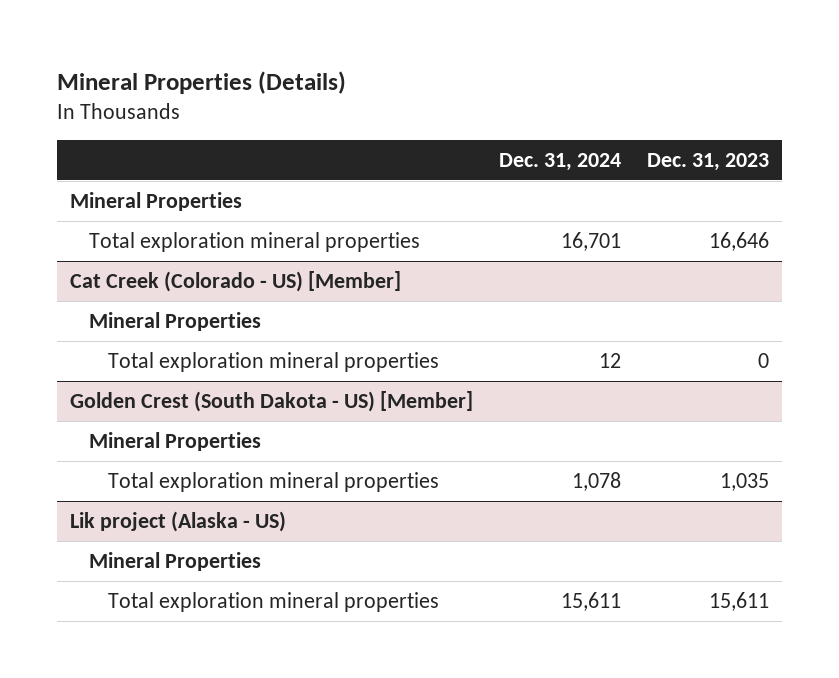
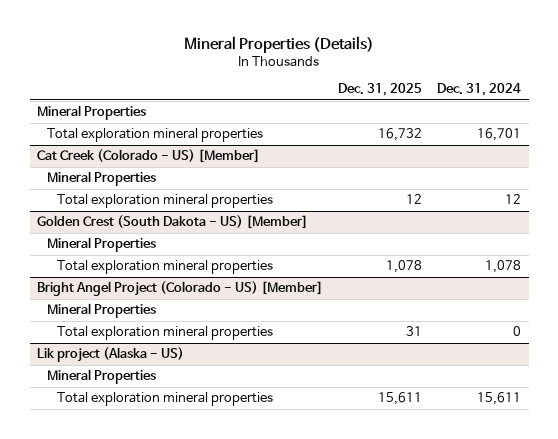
[647,153,770,172] Dec. 31, 2023 -> none
none -> [338,83,423,97] Dec. 31, 2025
none -> [37,281,324,297] Bright Angel Project (Colorado - US) [Member]
none -> [47,303,157,319] Mineral Properties
none -> [57,326,274,341] Total exploration mineral properties

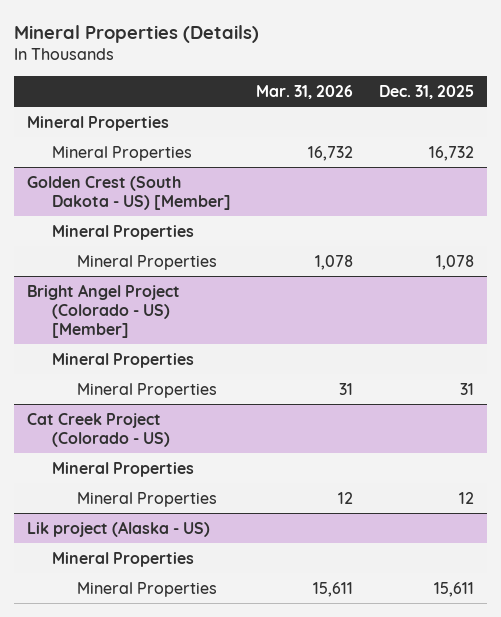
[437,83,522,97] Dec. 31, 2024 -> none
none -> [256,84,354,99] Mar. 31, 2026
[37,149,261,164] Cat Creek (Colorado - US) [Member] -> none
[47,171,157,187] Mineral Properties -> none
[57,194,274,209] Total exploration mineral properties -> none
[47,128,264,143] Total exploration mineral properties -> [51,145,192,161] Mineral Properties
[57,260,274,275] Total exploration mineral properties -> [76,254,217,270] Mineral Properties
[57,326,274,341] Total exploration mineral properties -> [76,382,217,398] Mineral Properties
none -> [26,412,170,447] Cat Creek Project (Colorado - US)
none -> [51,461,194,477] Mineral Properties
none -> [76,491,217,507] Mineral Properties
[57,392,274,407] Total exploration mineral properties -> [76,581,217,597] Mineral Properties

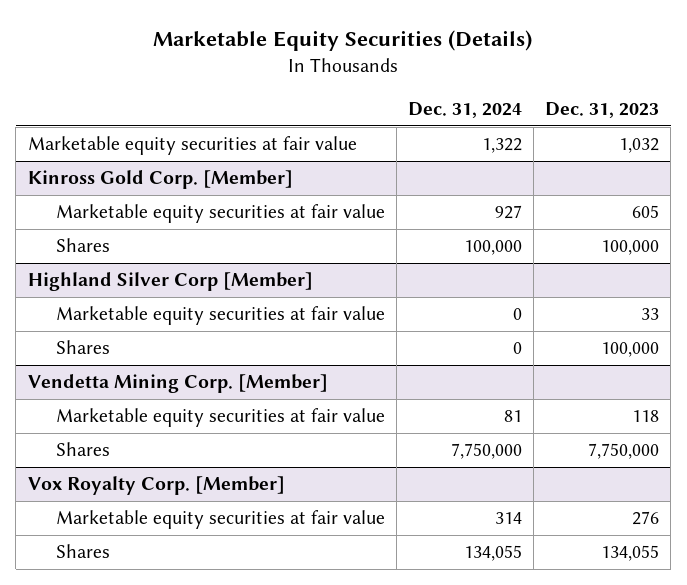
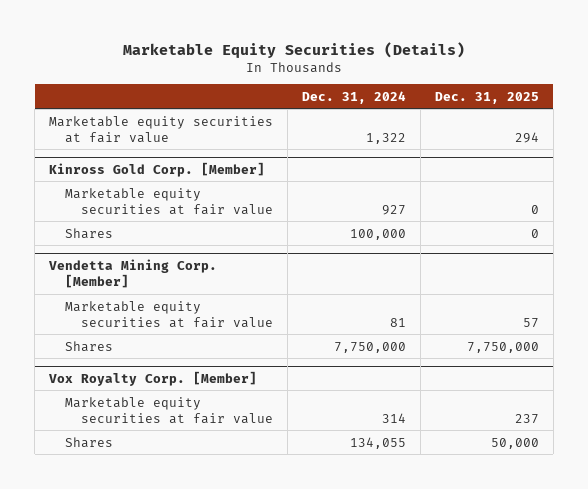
[545,101,660,118] Dec. 31, 2023 -> none
none -> [434,91,539,104] Dec. 31, 2025
[27,272,313,292] Highland Silver Corp [Member] -> none
[56,306,386,326] Marketable equity securities at fair value -> none
[56,340,111,355] Shares -> none

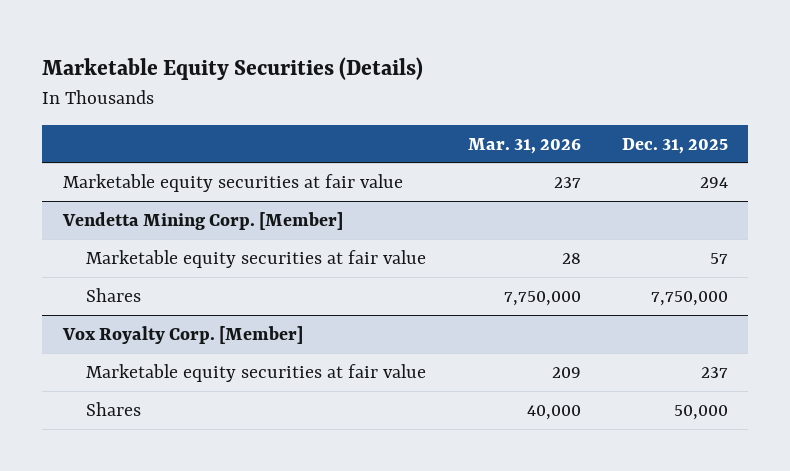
[301,90,406,104] Dec. 31, 2024 -> none
none -> [467,137,581,154] Mar. 31, 2026
[49,161,266,177] Kinross Gold Corp. [Member] -> none
[65,187,273,215] Marketable equity securities at fair value -> none
[65,227,114,239] Shares -> none

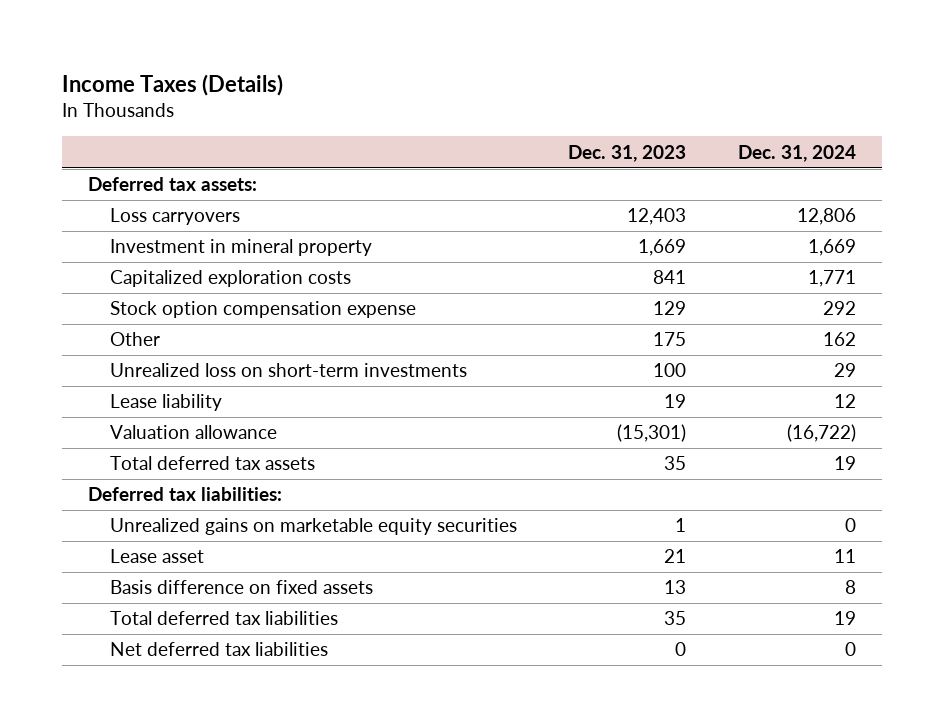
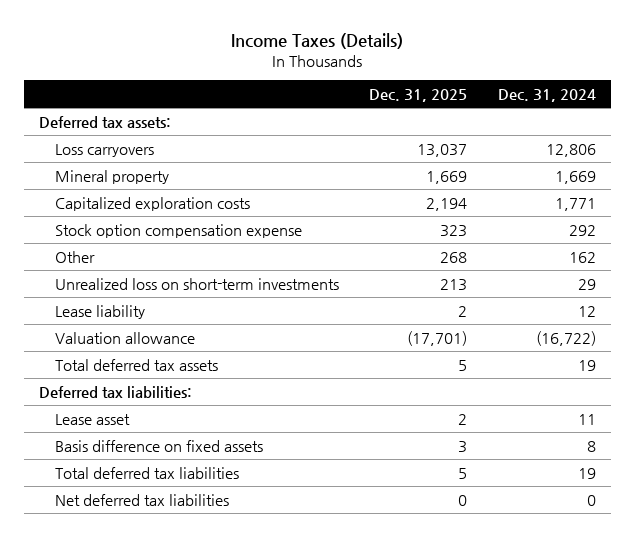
[568,144,687,162] Dec. 31, 2023 -> none
none -> [369,88,468,102] Dec. 31, 2025
[109,239,372,257] Investment in mineral property -> [55,169,170,184] Mineral property
[109,518,517,536] Unrealized gains on marketable equity securities -> none

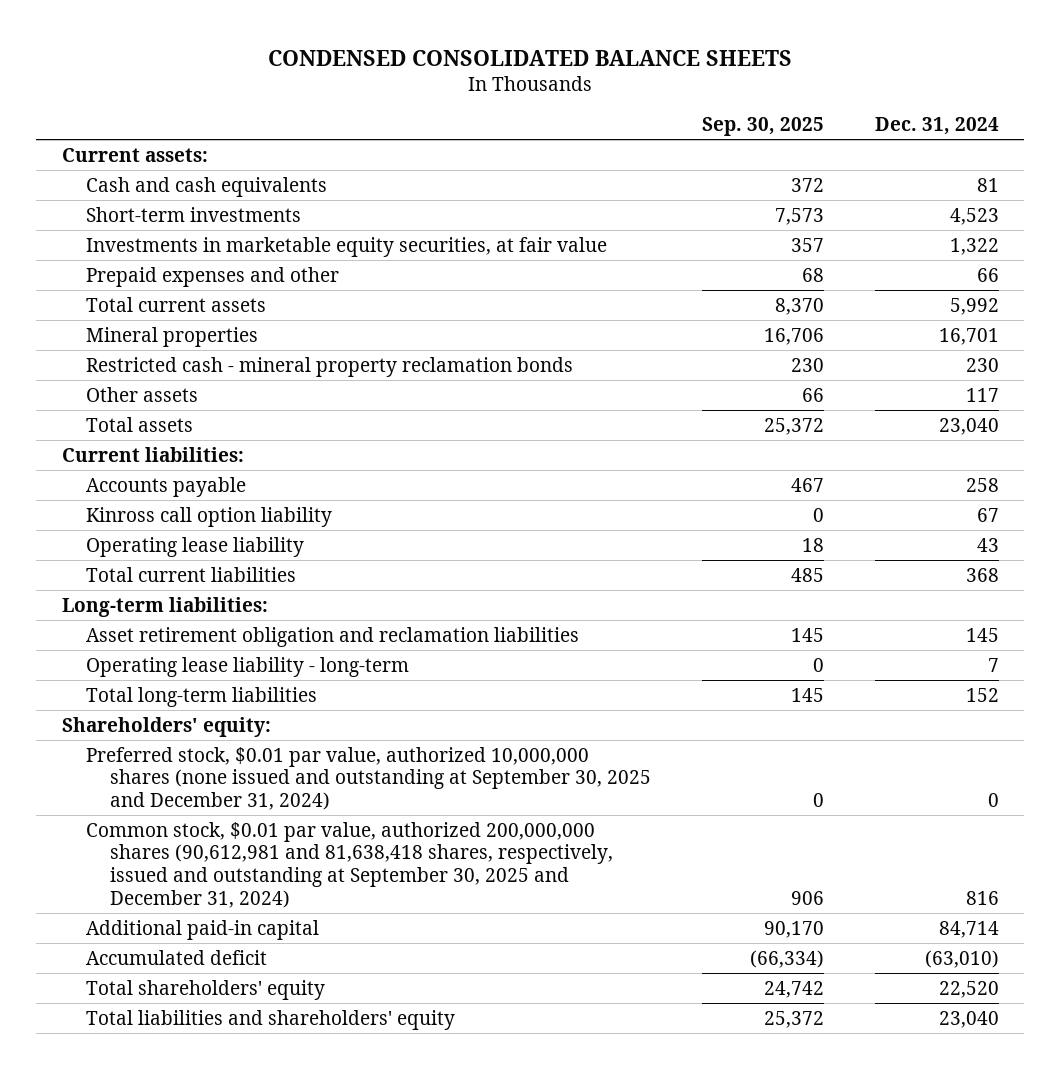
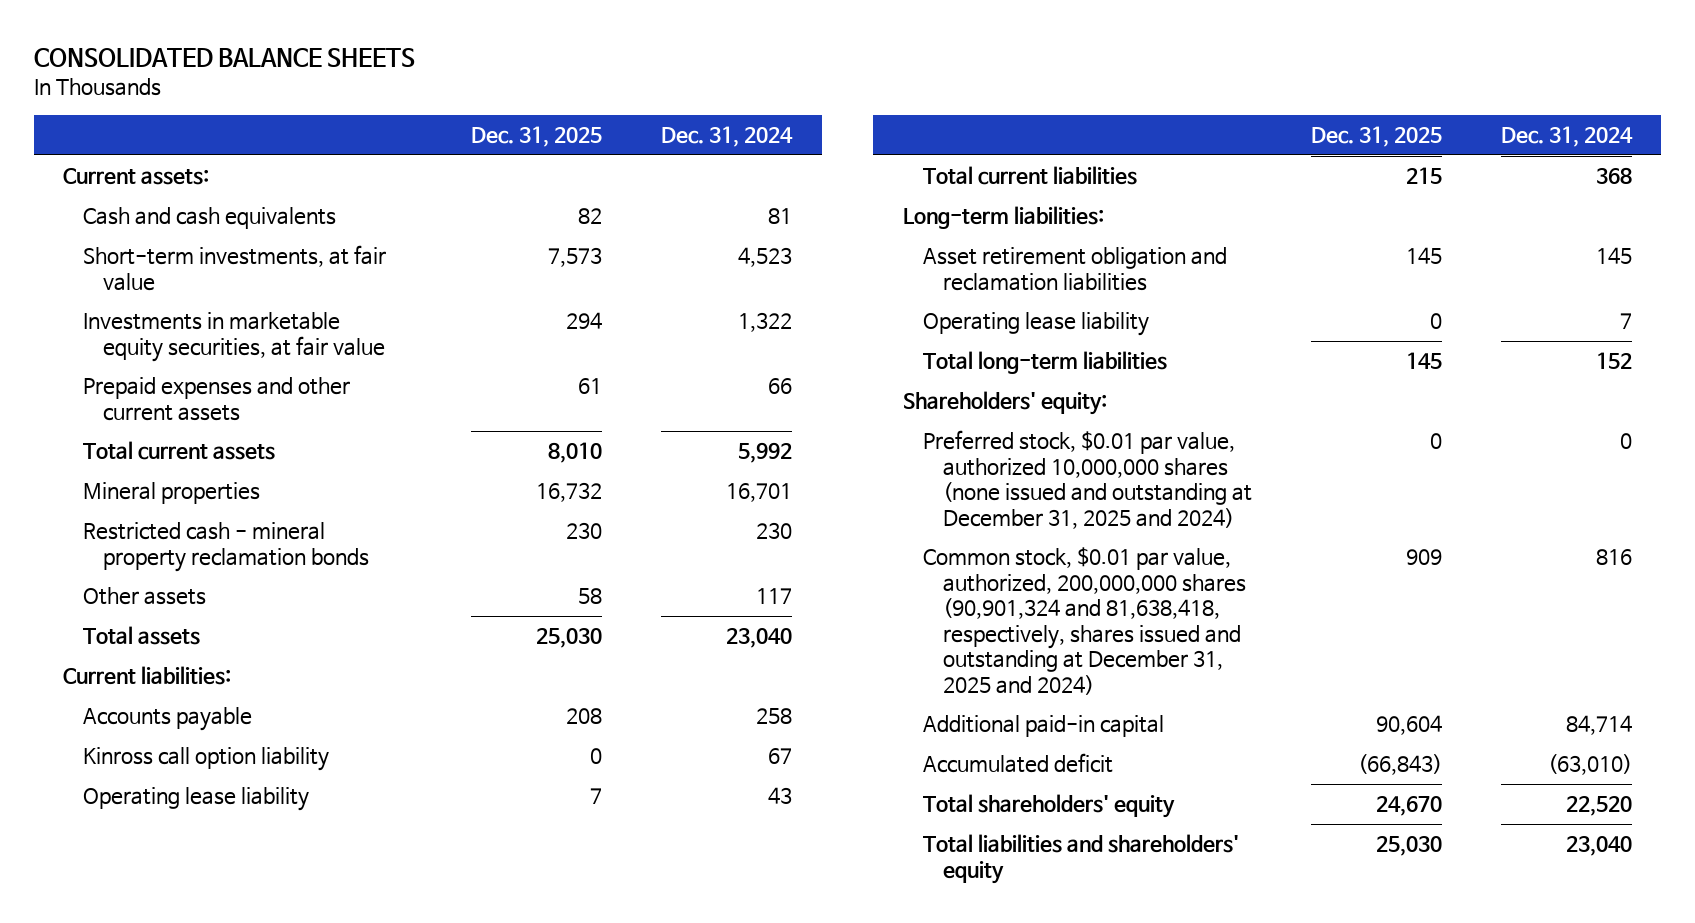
[268,49,793,66] CONDENSED CONSOLIDATED BALANCE SHEETS -> [33,47,415,67] CONSOLIDATED BALANCE SHEETS
[702,117,825,137] Sep. 30, 2025 -> none
none -> [471,126,603,148] Dec. 31, 2025
[86,206,302,222] Short-term investments -> [83,245,387,291] Short-term investments, at fair value
[86,266,340,287] Prepaid expenses and other -> [83,377,351,421] Prepaid expenses and other current assets
[86,656,410,677] Operating lease liability - long-term -> [922,312,1149,337] Operating lease liability
[86,746,652,811] Preferred stock, $0.01 par value, authorized 10,000,000 shares (none issued and outstanding at September 30, 2025 and December 31, 2024) -> [922,430,1252,529] Preferred stock, $0.01 par value, authorized 10,000,000 shares (none issued and outstanding at December 31, 2025 and 2024)
[86,821,614,909] Common stock, $0.01 par value, authorized 200,000,000 shares (90,612,981 and 81,638,418 shares, respectively, issued and outstanding at September 30, 2025 and December 31, 2024) -> [922,547,1246,695] Common stock, $0.01 par value, authorized, 200,000,000 shares (90,901,324 and 81,638,418, respectively, shares issued and outstanding at December 31, 2025 and 2024)

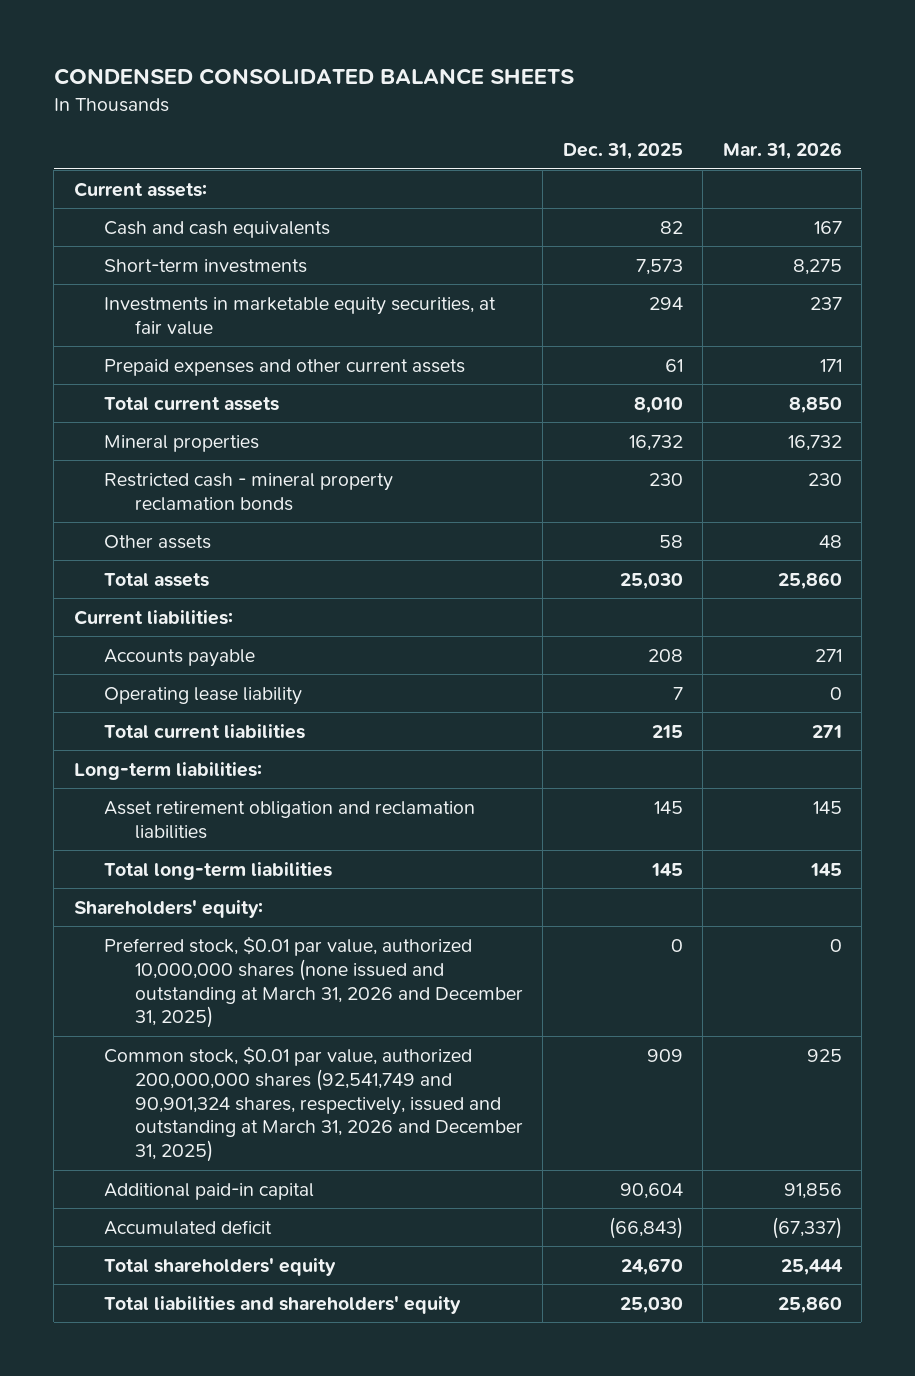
[33,47,415,67] CONSOLIDATED BALANCE SHEETS -> [53,68,574,86] CONDENSED CONSOLIDATED BALANCE SHEETS
[661,126,794,148] Dec. 31, 2024 -> none
none -> [722,142,842,160] Mar. 31, 2026
[83,245,387,291] Short-term investments, at fair value -> [104,258,308,273] Short-term investments
[83,747,330,772] Kinross call option liability -> none
[922,312,1149,337] Operating lease liability -> none
[922,430,1252,529] Preferred stock, $0.01 par value, authorized 10,000,000 shares (none issued and outstanding at December 31, 2025 and 2024) -> [104,935,524,1029] Preferred stock, $0.01 par value, authorized 10,000,000 shares (none issued and outstanding at March 31, 2026 and December 31, 2025)
[922,547,1246,695] Common stock, $0.01 par value, authorized, 200,000,000 shares (90,901,324 and 81,638,418, respectively, shares issued and outstanding at December 31, 2025 and 2024) -> [104,1045,524,1163] Common stock, $0.01 par value, authorized 200,000,000 shares (92,541,749 and 90,901,324 shares, respectively, issued and outstanding at March 31, 2026 and December 31, 2025)

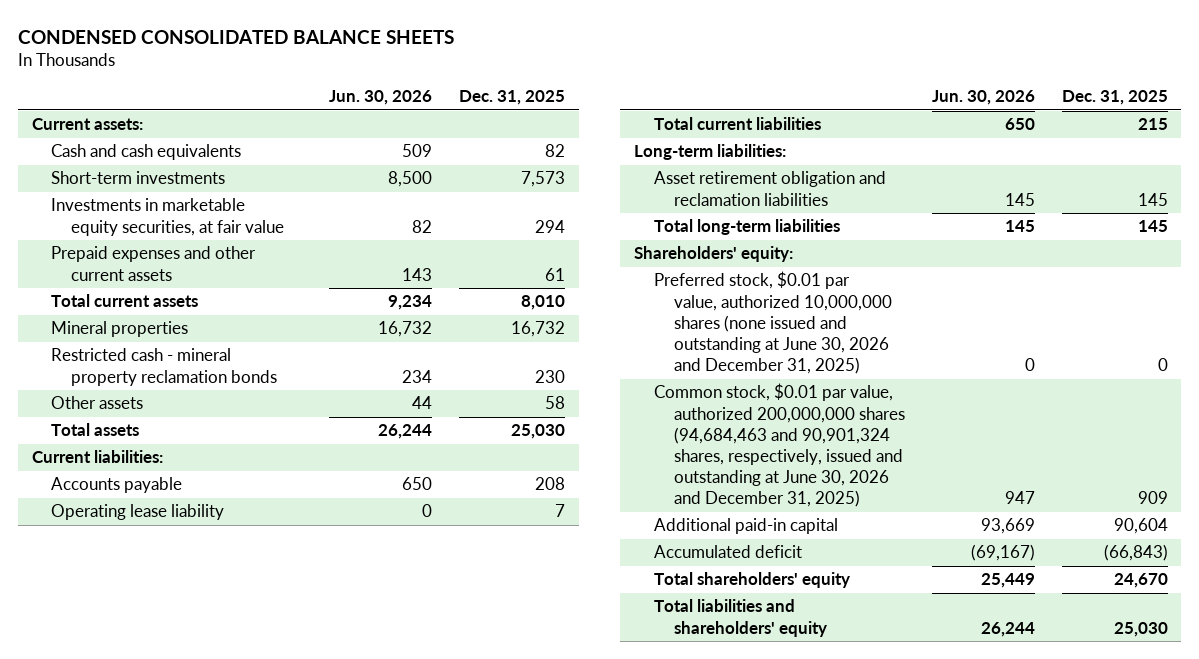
[722,142,842,160] Mar. 31, 2026 -> none
none -> [329,90,433,106] Jun. 30, 2026
[104,935,524,1029] Preferred stock, $0.01 par value, authorized 10,000,000 shares (none issued and outstanding at March 31, 2026 and December 31, 2025) -> [653,271,892,375] Preferred stock, $0.01 par value, authorized 10,000,000 shares (none issued and outstanding at June 30, 2026 and December 31, 2025)
[104,1045,524,1163] Common stock, $0.01 par value, authorized 200,000,000 shares (92,541,749 and 90,901,324 shares, respectively, issued and outstanding at March 31, 2026 and December 31, 2025) -> [653,383,905,508] Common stock, $0.01 par value, authorized 200,000,000 shares (94,684,463 and 90,901,324 shares, respectively, issued and outstanding at June 30, 2026 and December 31, 2025)

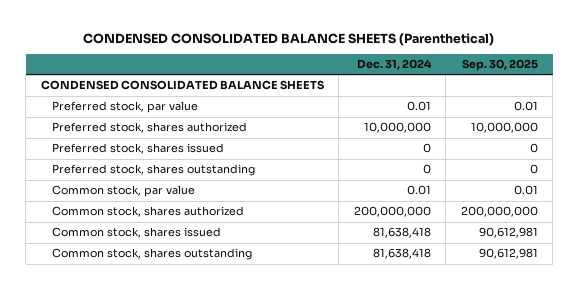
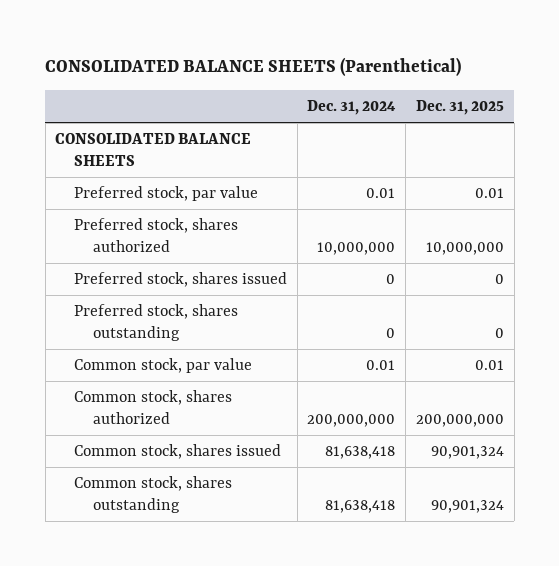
[83,32,495,46] CONDENSED CONSOLIDATED BALANCE SHEETS (Parenthetical) -> [45,57,462,77] CONSOLIDATED BALANCE SHEETS (Parenthetical)
[461,59,538,72] Sep. 30, 2025 -> none
none -> [415,100,504,116] Dec. 31, 2025
[40,80,324,91] CONDENSED CONSOLIDATED BALANCE SHEETS -> [55,133,252,167] CONSOLIDATED BALANCE SHEETS

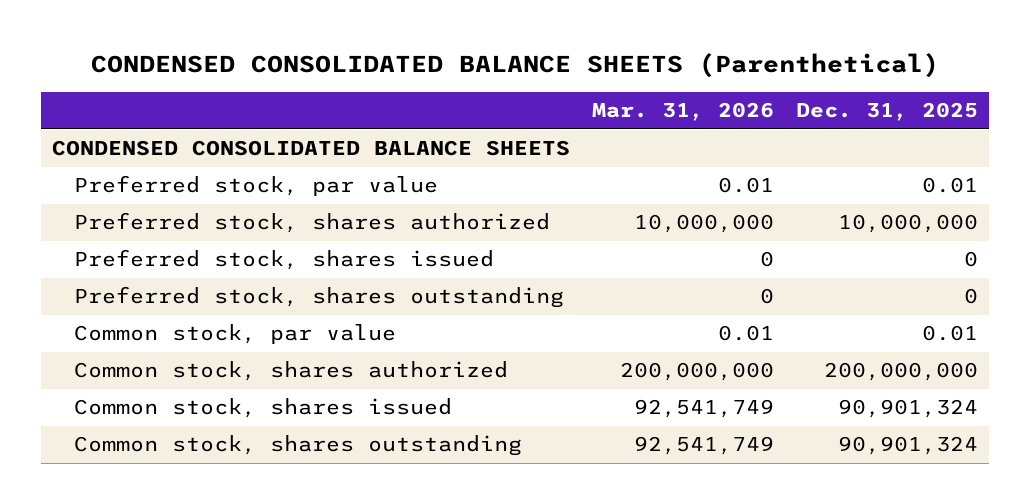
[45,57,462,77] CONSOLIDATED BALANCE SHEETS (Parenthetical) -> [91,53,940,79] CONDENSED CONSOLIDATED BALANCE SHEETS (Parenthetical)
[307,100,397,116] Dec. 31, 2024 -> none
none -> [592,102,775,122] Mar. 31, 2026
[55,133,252,167] CONSOLIDATED BALANCE SHEETS -> [51,140,570,157] CONDENSED CONSOLIDATED BALANCE SHEETS

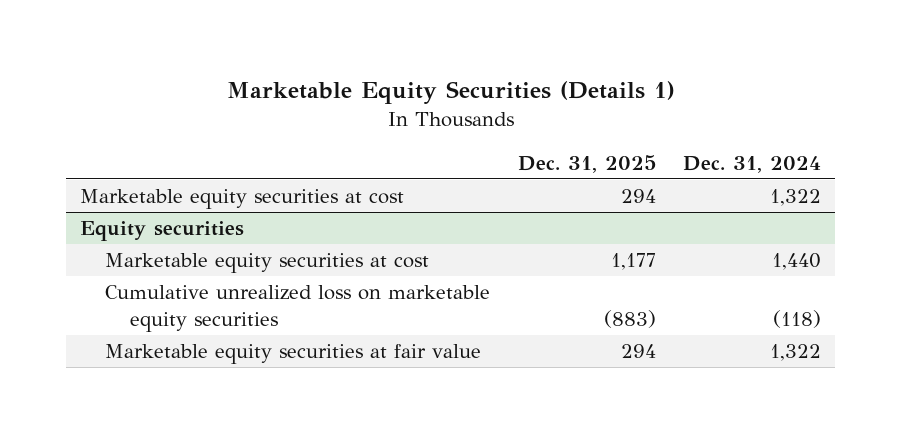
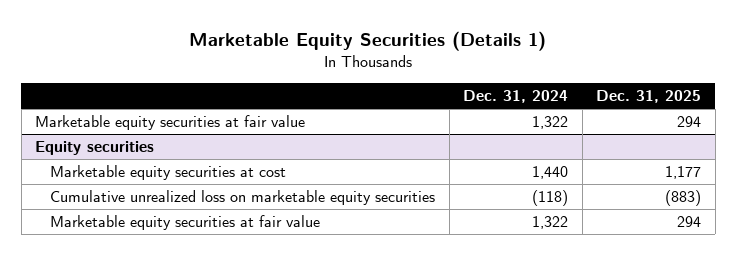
[80,189,405,210] Marketable equity securities at cost -> [35,115,306,131] Marketable equity securities at fair value

